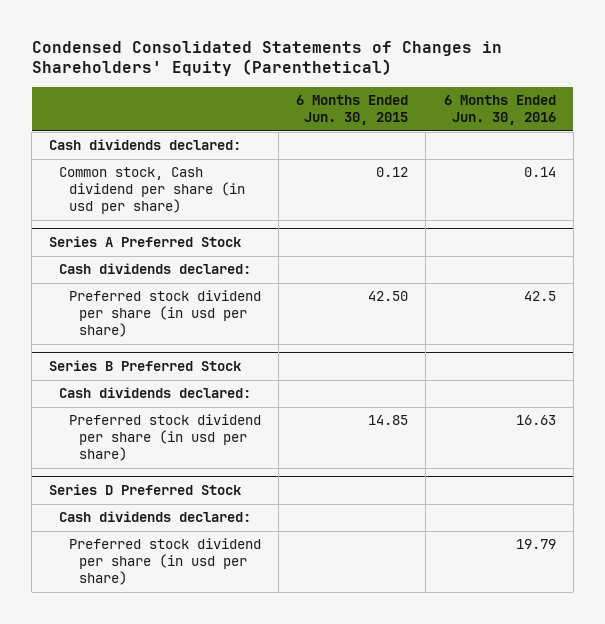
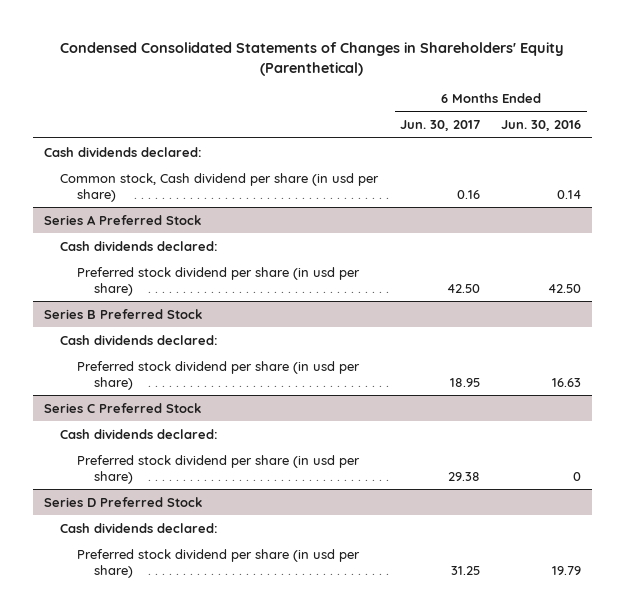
[296,95,409,126] 6 Months Ended Jun. 30, 2015 -> none
none -> [399,120,480,132] Jun. 30, 2017
[523,291,556,302] 42.5 -> [548,283,582,293] 42.50
none -> [43,402,201,413] Series C Preferred Stock
none -> [60,428,219,439] Cash dividends declared:
none -> [77,454,361,484] Preferred stock dividend per share (in usd per share)

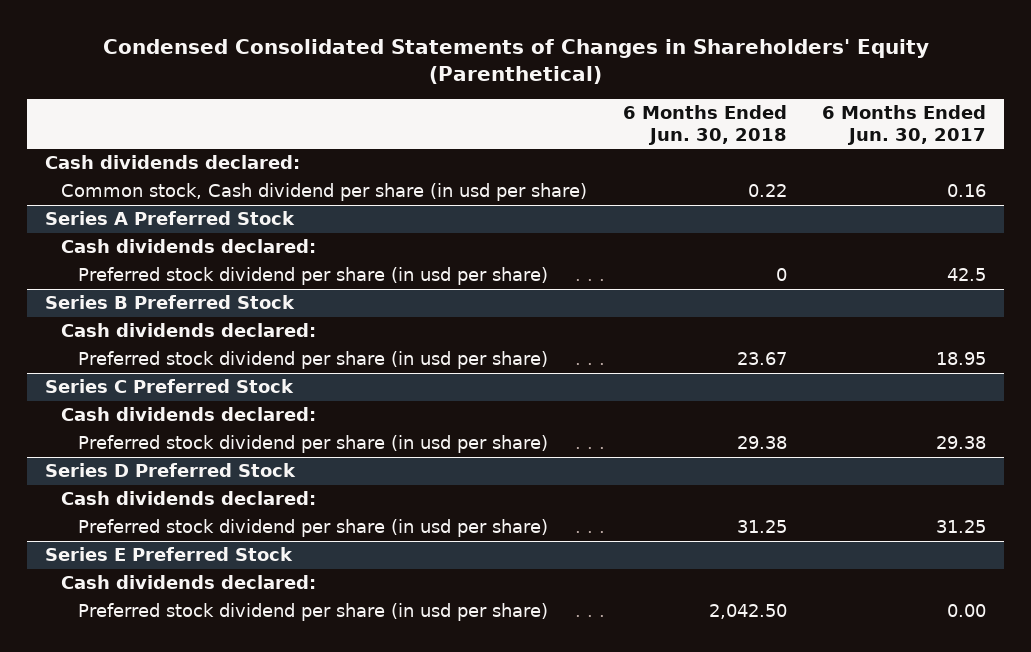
[501,120,582,132] Jun. 30, 2016 -> none
none -> [622,104,787,145] 6 Months Ended Jun. 30, 2018
[446,283,480,293] 42.50 -> [947,268,987,282] 42.5
none -> [44,547,293,562] Series E Preferred Stock
none -> [61,575,317,590] Cash dividends declared:
none -> [78,603,549,622] Preferred stock dividend per share (in usd per share)

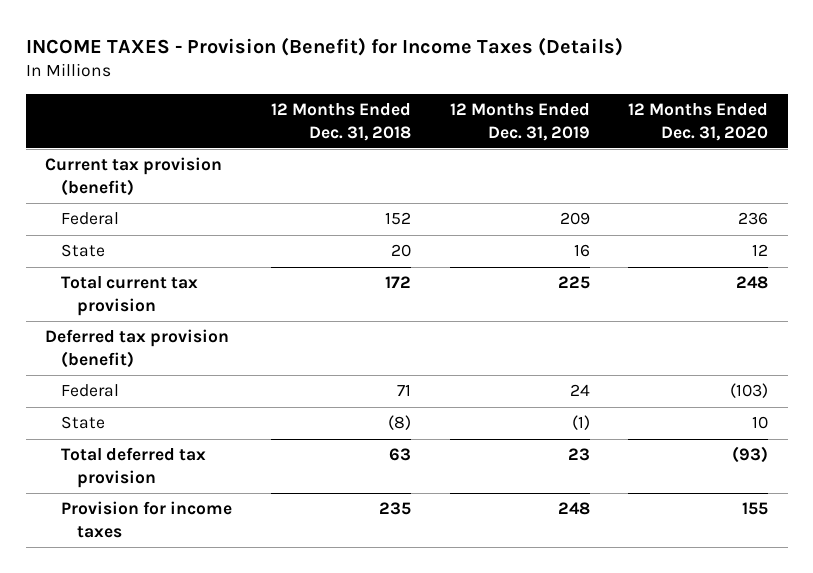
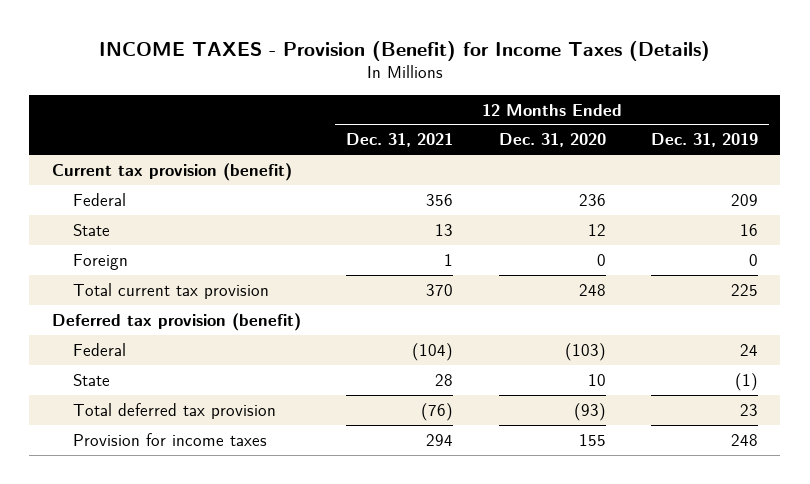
[270,102,411,141] 12 Months Ended Dec. 31, 2018 -> none
none -> [346,133,454,148] Dec. 31, 2021
none -> [73,253,129,270] Foreign

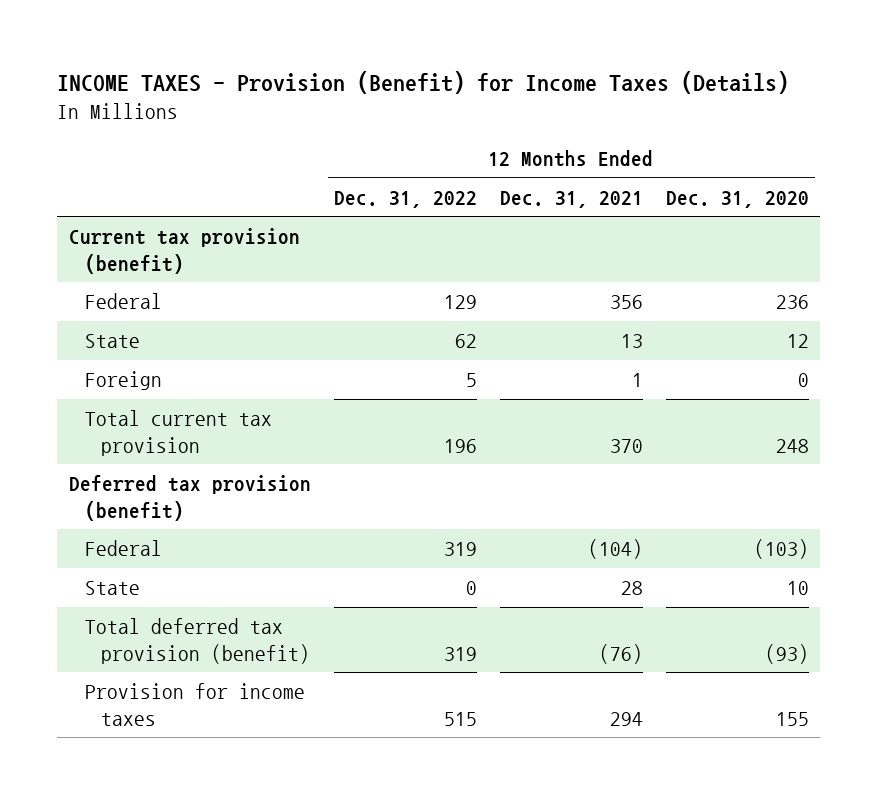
[650,133,758,148] Dec. 31, 2019 -> none
none -> [333,190,477,208] Dec. 31, 2022
[73,402,277,419] Total deferred tax provision -> [84,617,310,664] Total deferred tax provision (benefit)

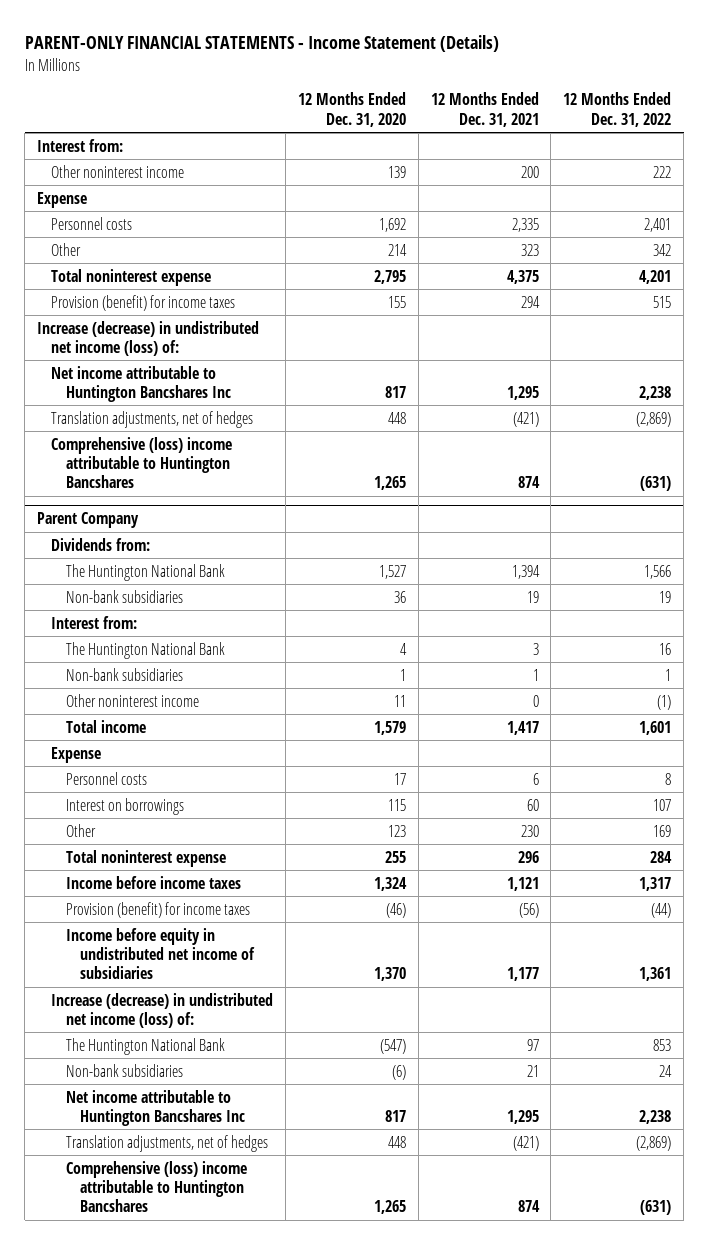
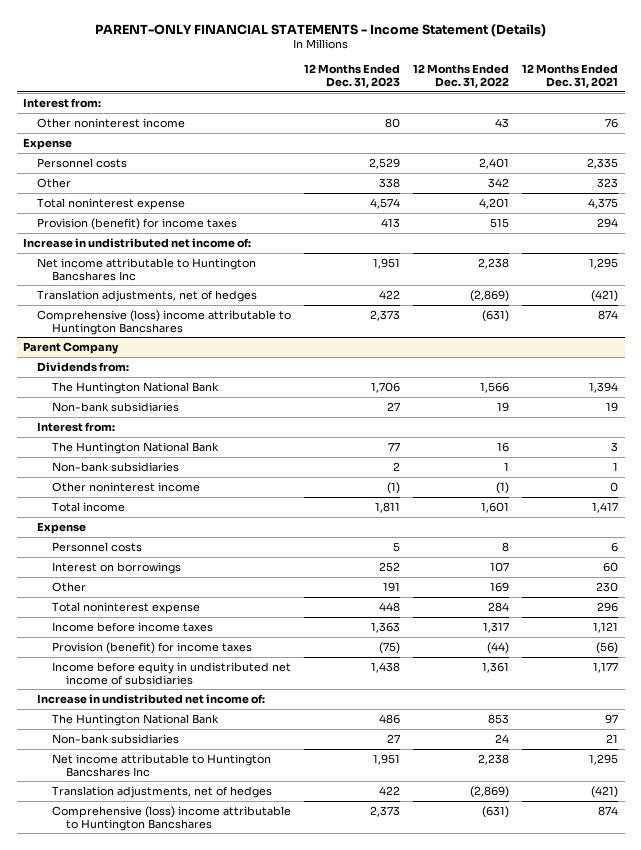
[298,92,407,127] 12 Months Ended Dec. 31, 2020 -> none
none -> [304,64,401,88] 12 Months Ended Dec. 31, 2023
[520,165,539,178] 200 -> [605,117,619,128] 76
[653,165,672,178] 222 -> [495,117,510,128] 43
[37,320,260,356] Increase (decrease) in undistributed net income (loss) of: -> [23,237,252,248] Increase in undistributed net income of:
[51,992,274,1028] Increase (decrease) in undistributed net income (loss) of: -> [37,693,266,704] Increase in undistributed net income of:

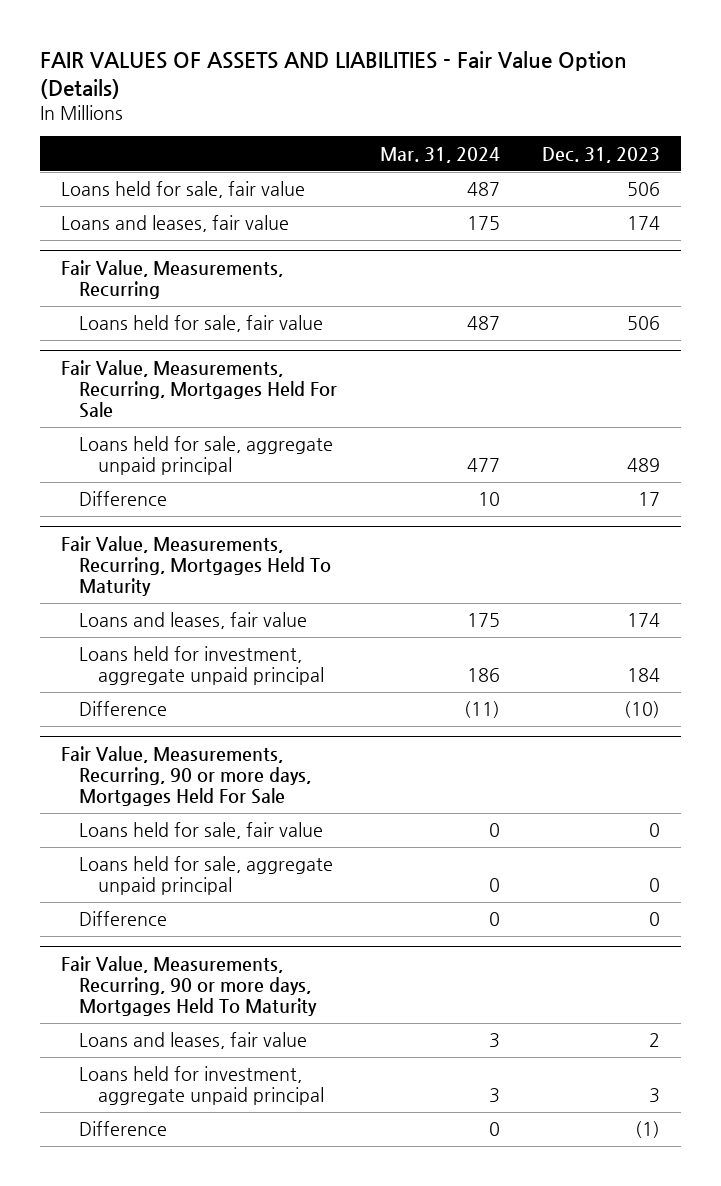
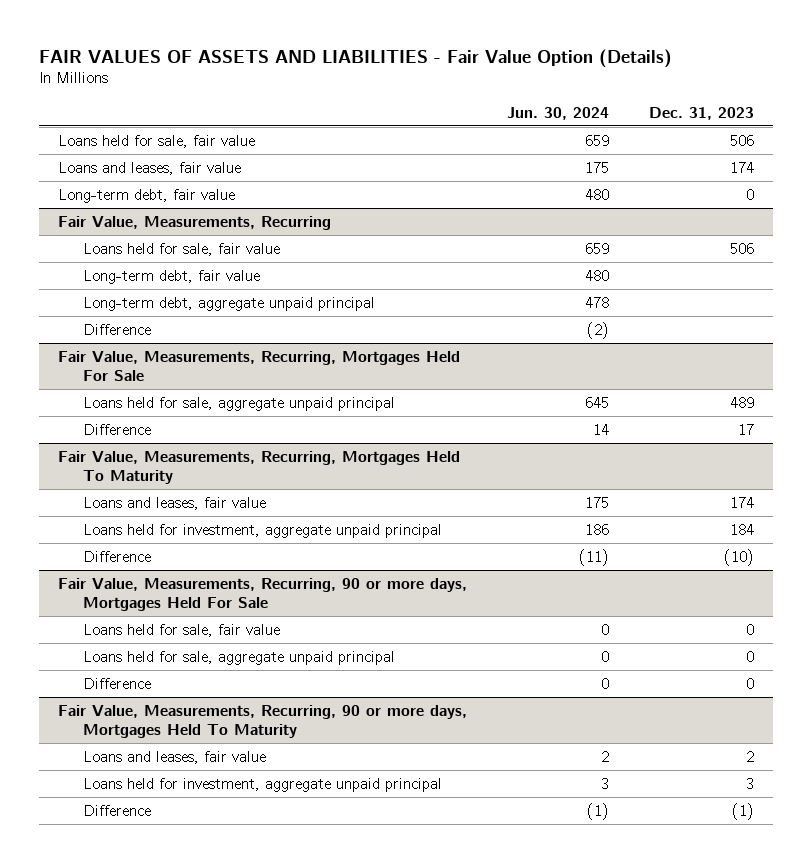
[379,146,500,163] Mar. 31, 2024 -> none
none -> [506,106,609,120] Jun. 30, 2024
none -> [58,188,236,203] Long-term debt, fair value
none -> [82,269,260,284] Long-term debt, fair value
none -> [82,296,375,311] Long-term debt, aggregate unpaid principal
none -> [82,323,151,335] Difference

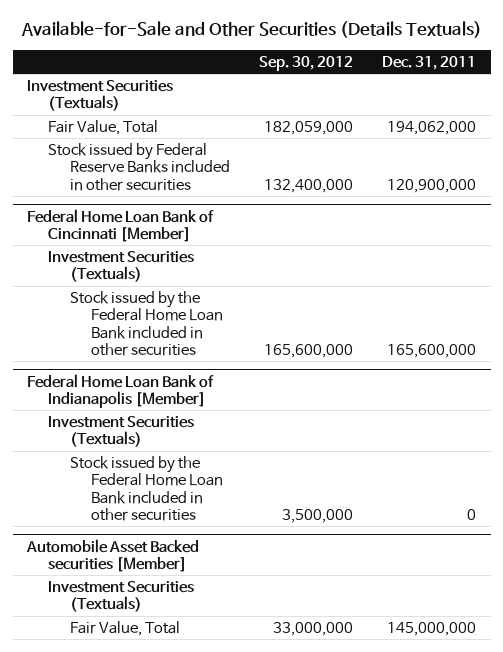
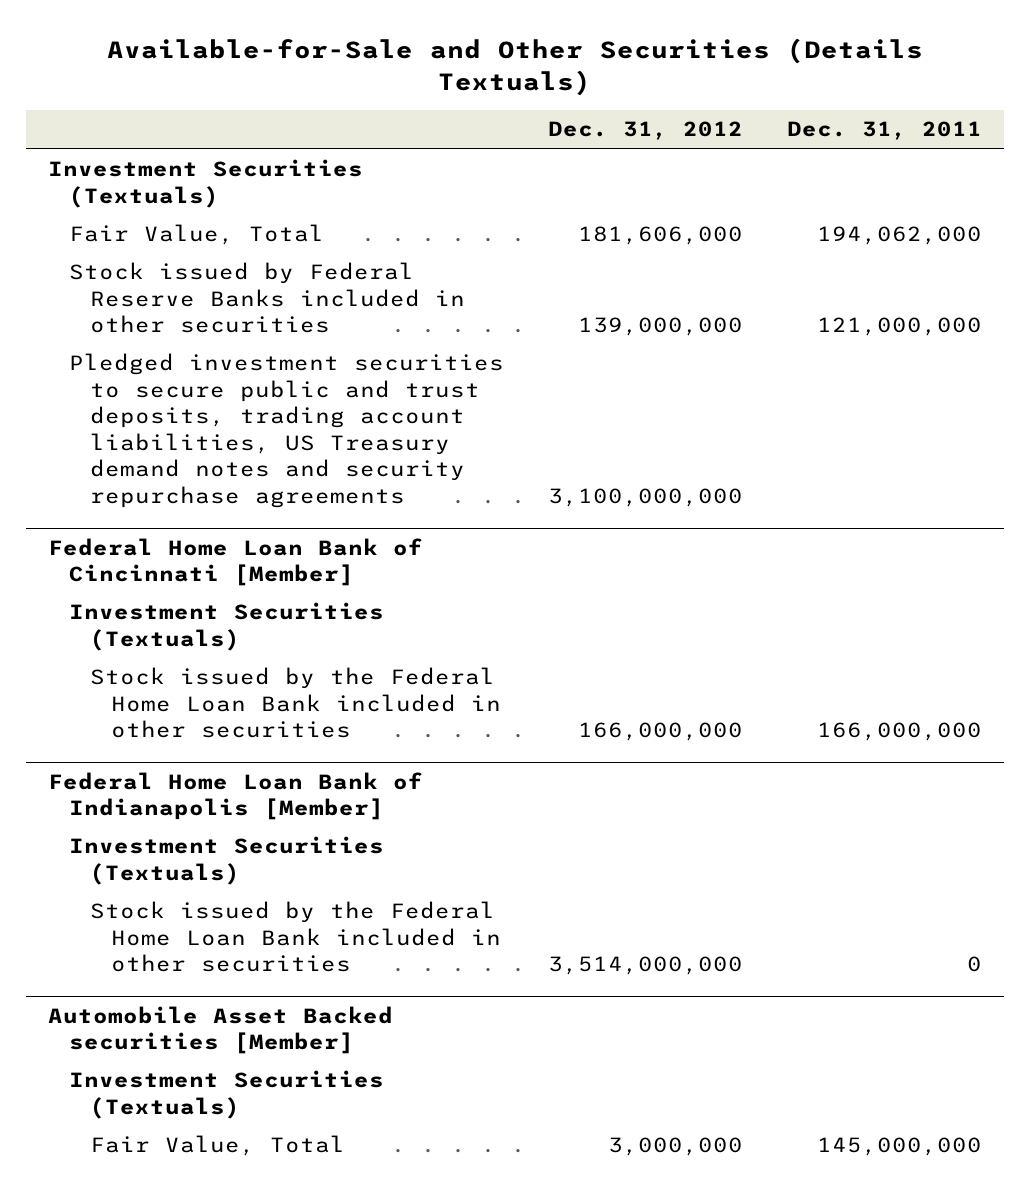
[258,55,353,71] Sep. 30, 2012 -> none
none -> [548,121,744,141] Dec. 31, 2012
[387,178,477,193] 120,900,000 -> [817,317,983,337] 121,000,000
none -> [69,353,505,508] Pledged investment securities to secure public and trust deposits, trading account liabilities, US Treasury demand notes and security repurchase agreements
[387,344,477,359] 165,600,000 -> [817,722,983,742] 166,000,000

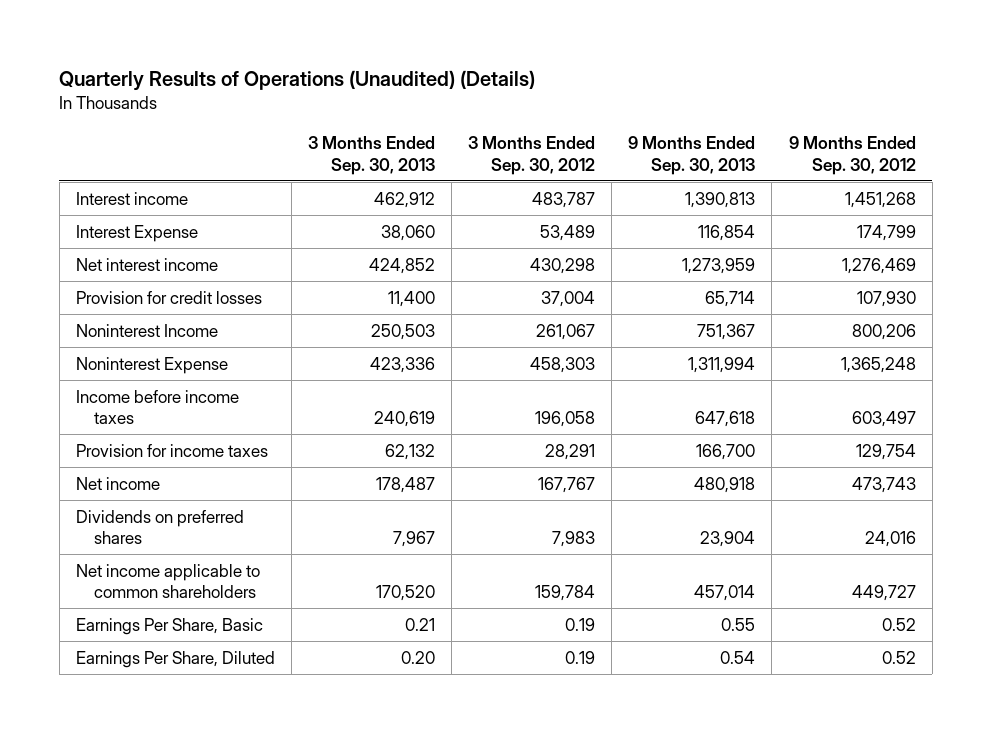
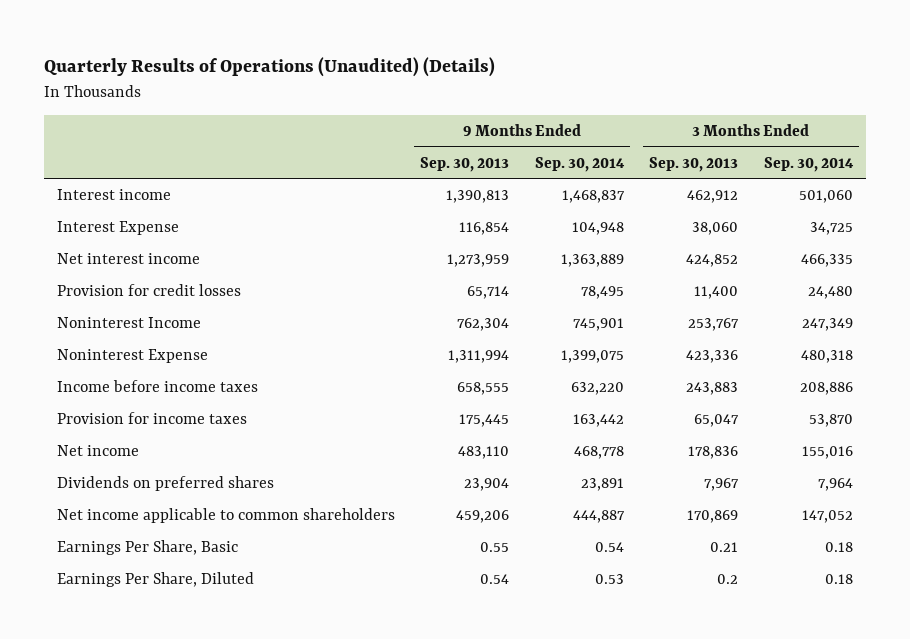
[468,136,596,175] 3 Months Ended Sep. 30, 2012 -> none
[788,136,916,175] 9 Months Ended Sep. 30, 2012 -> none
none -> [534,156,625,172] Sep. 30, 2014
none -> [764,156,855,172] Sep. 30, 2014
[370,323,435,340] 250,503 -> [688,317,740,331] 253,767
[697,323,756,340] 751,367 -> [457,317,510,331] 762,304
[373,411,435,428] 240,619 -> [686,381,739,395] 243,883
[695,411,756,428] 647,618 -> [457,381,510,395] 658,555
[384,443,435,460] 62,132 -> [694,413,740,427] 65,047
[696,443,756,460] 166,700 -> [459,413,510,427] 175,445
[375,476,435,493] 178,487 -> [688,445,739,459] 178,836
[694,476,756,493] 480,918 -> [458,445,510,459] 483,110
[375,585,435,602] 170,520 -> [687,509,739,523] 170,869
[694,585,756,602] 457,014 -> [456,509,510,523] 459,206
[400,650,435,664] 0.20 -> [717,573,739,584] 0.2

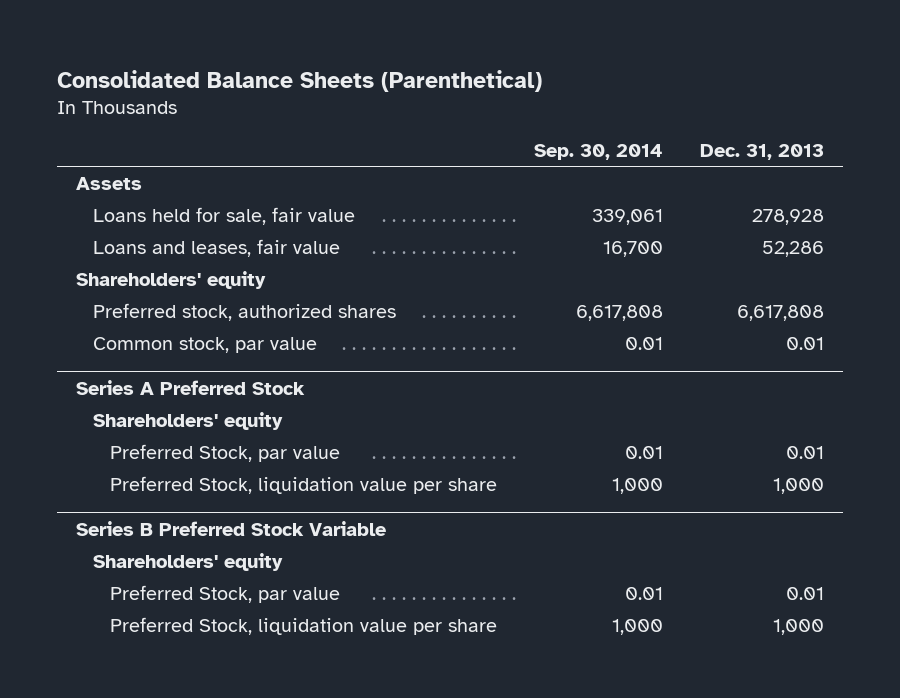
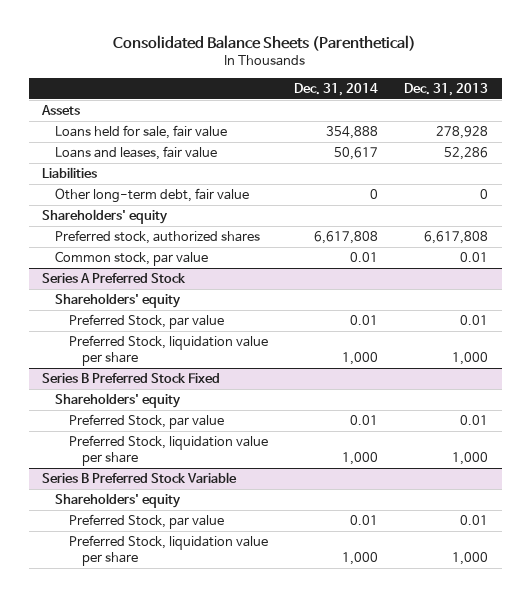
[534,143,664,160] Sep. 30, 2014 -> none
none -> [294,82,379,96] Dec. 31, 2014
none -> [41,166,97,178] Liabilities
none -> [55,187,250,203] Other long-term debt, fair value
none -> [41,372,220,383] Series B Preferred Stock Fixed
none -> [55,392,182,408] Shareholders' equity
none -> [68,413,224,429] Preferred Stock, par value
none -> [68,434,268,466] Preferred Stock, liquidation value per share

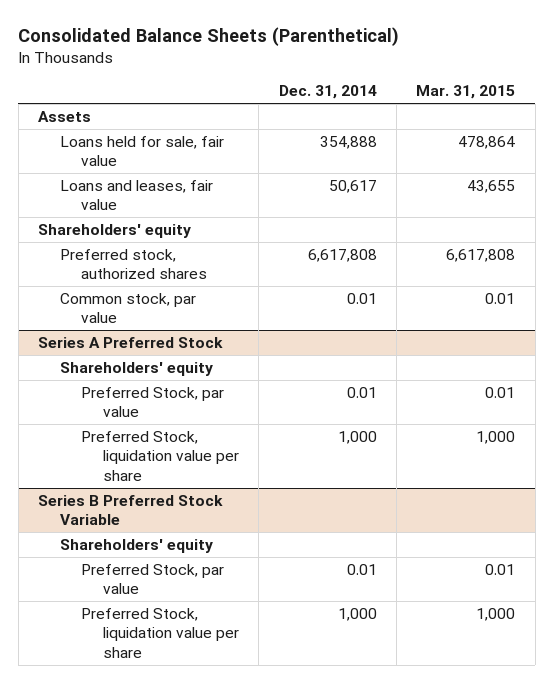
[404,82,489,96] Dec. 31, 2013 -> none
none -> [416,85,516,100] Mar. 31, 2015
[41,166,97,178] Liabilities -> none
[55,187,250,203] Other long-term debt, fair value -> none
[41,372,220,383] Series B Preferred Stock Fixed -> none
[55,392,182,408] Shareholders' equity -> none
[68,413,224,429] Preferred Stock, par value -> none
[68,434,268,466] Preferred Stock, liquidation value per share -> none

